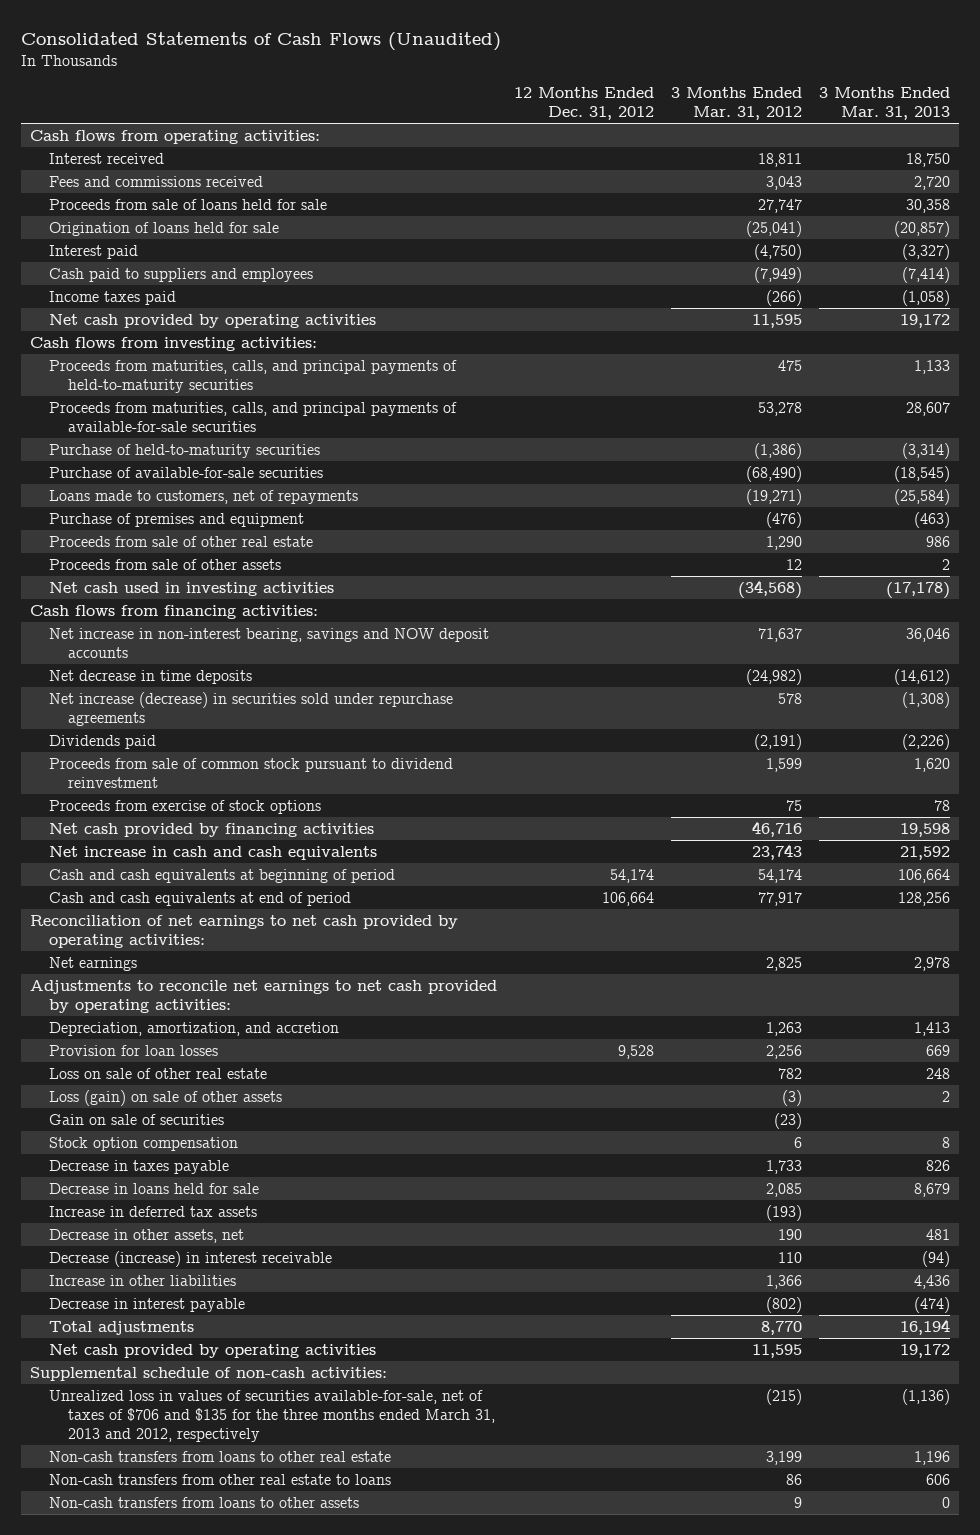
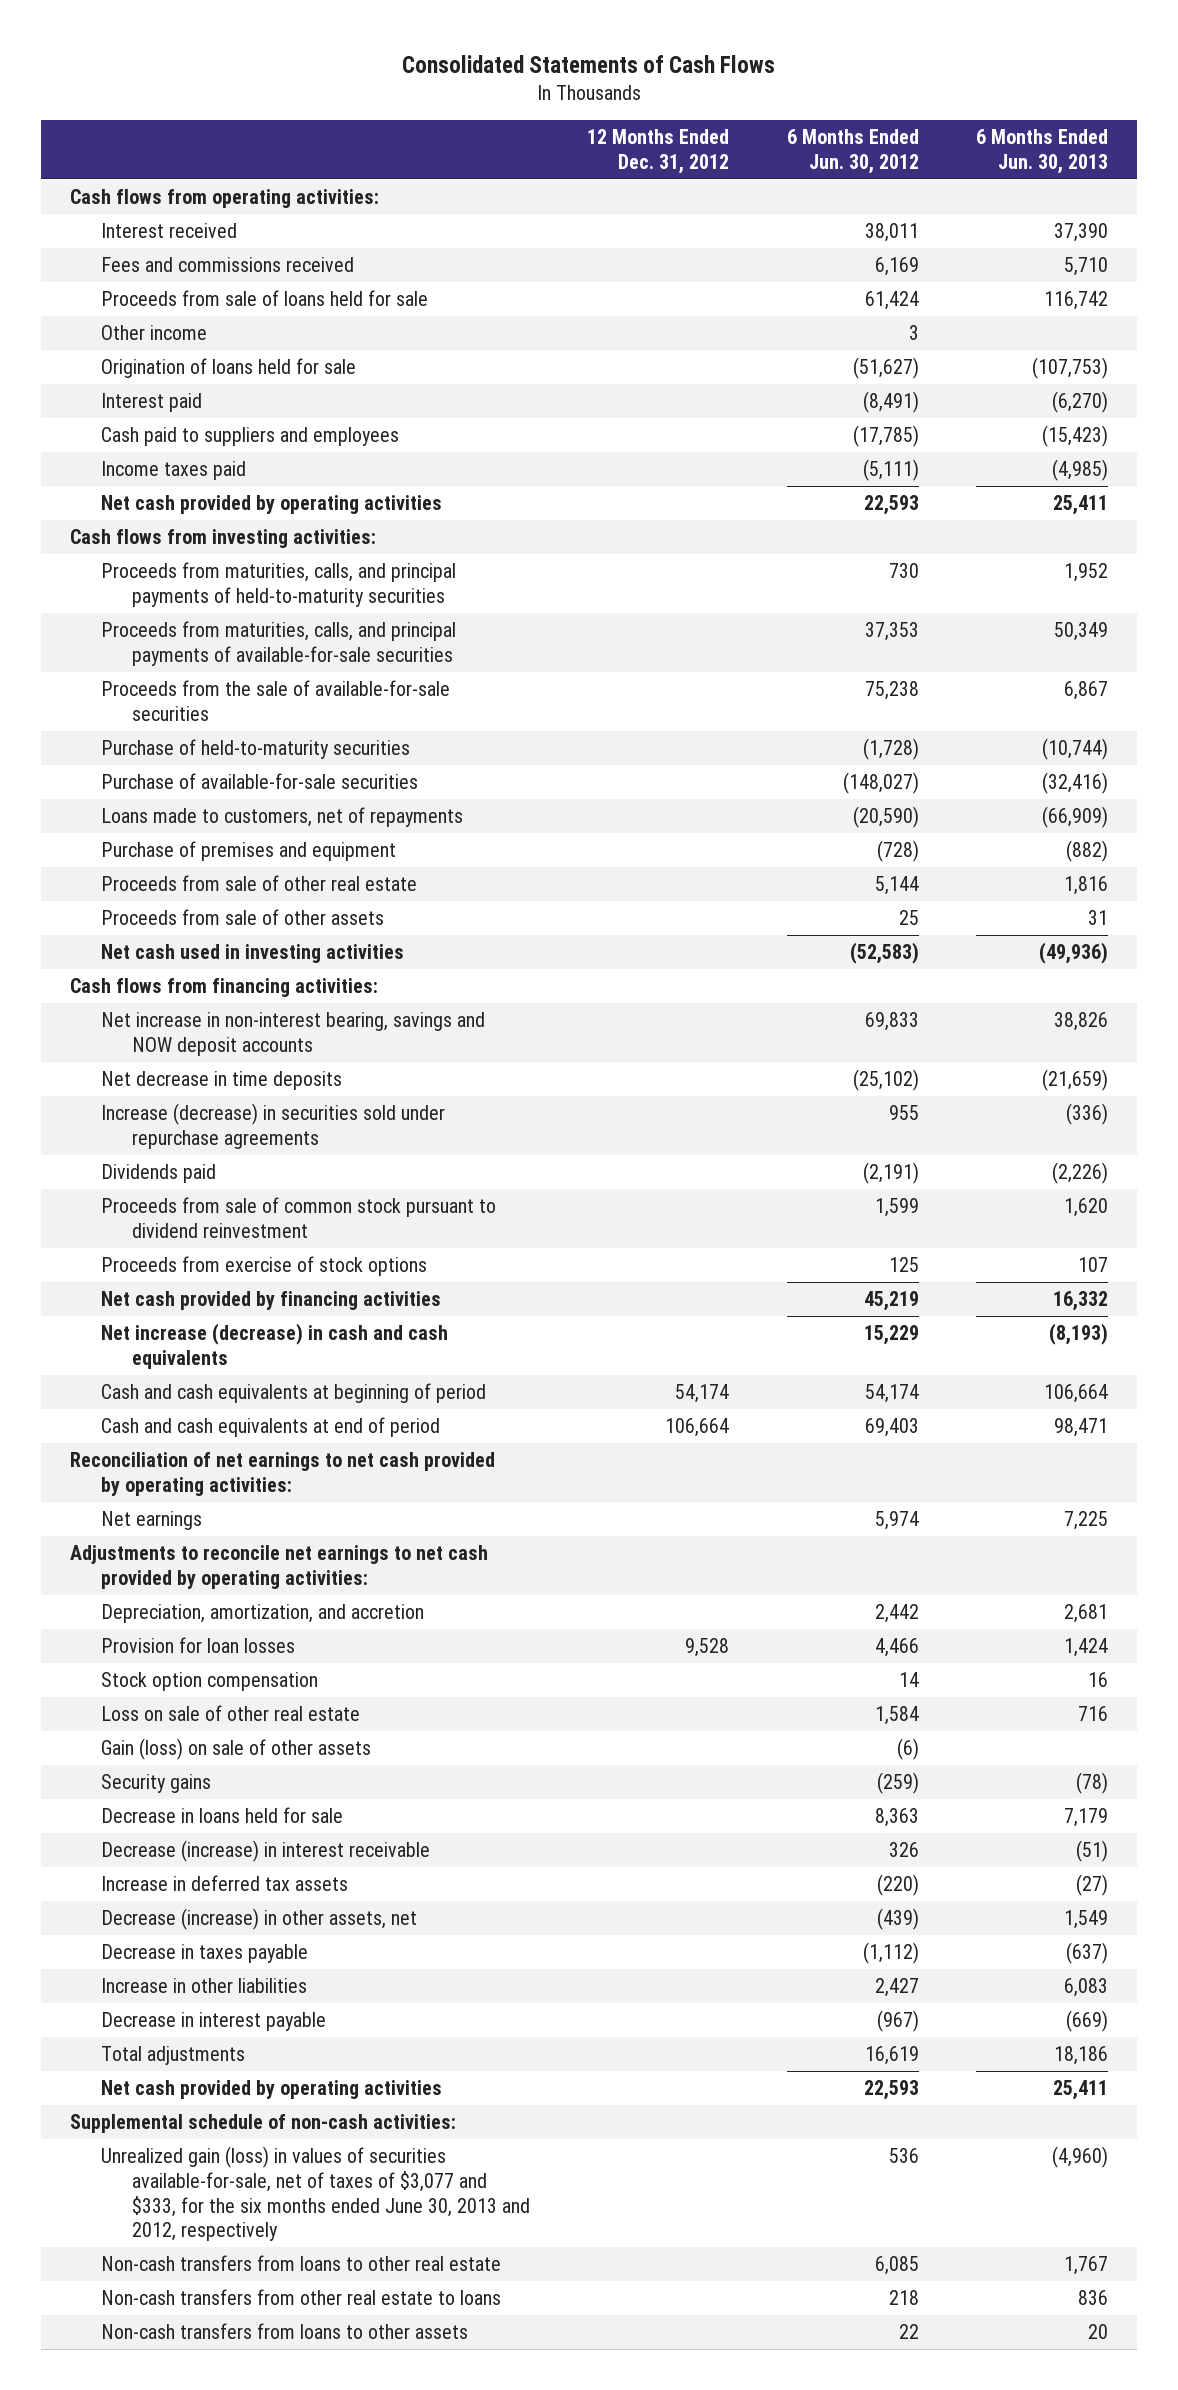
[21,32,502,52] Consolidated Statements of Cash Flows (Unaudited) -> [402,54,776,73] Consolidated Statements of Cash Flows
[671,87,803,121] 3 Months Ended Mar. 31, 2012 -> none
[819,87,951,121] 3 Months Ended Mar. 31, 2013 -> none
none -> [786,128,919,174] 6 Months Ended Jun. 30, 2012
none -> [976,128,1109,174] 6 Months Ended Jun. 30, 2013
none -> [100,325,207,341] Other income
none -> [100,680,450,721] Proceeds from the sale of available-for-sale securities
[48,691,453,726] Net increase (decrease) in securities sold under repurchase agreements -> [100,1103,445,1149] Increase (decrease) in securities sold under repurchase agreements
[48,845,377,860] Net increase in cash and cash equivalents -> [100,1323,448,1369] Net increase (decrease) in cash and cash equivalents
[48,1089,282,1106] Loss (gain) on sale of other assets -> none
[48,1113,224,1125] Gain on sale of securities -> none
[48,1067,267,1079] Loss on sale of other real estate -> [100,1705,360,1722] Loss on sale of other real estate
none -> [100,1738,371,1761] Gain (loss) on sale of other assets
none -> [100,1774,211,1794] Security gains
[48,1228,244,1243] Decrease in other assets, net -> none
[48,1205,257,1217] Increase in deferred tax assets -> [100,1875,348,1892] Increase in deferred tax assets
none -> [100,1908,417,1931] Decrease (increase) in other assets, net
[48,1159,229,1174] Decrease in taxes payable -> [100,1944,308,1964] Decrease in taxes payable
[48,1389,495,1443] Unrealized loss in values of securities available-for-sale, net of taxes of $706 and $135 for the three months ended March 31, 2013 and 2012, respectively -> [100,2146,530,2242] Unrealized gain (loss) in values of securities available-for-sale, net of taxes of $3,077 and $333, for the six months ended June 30, 2013 and 2012, respectively

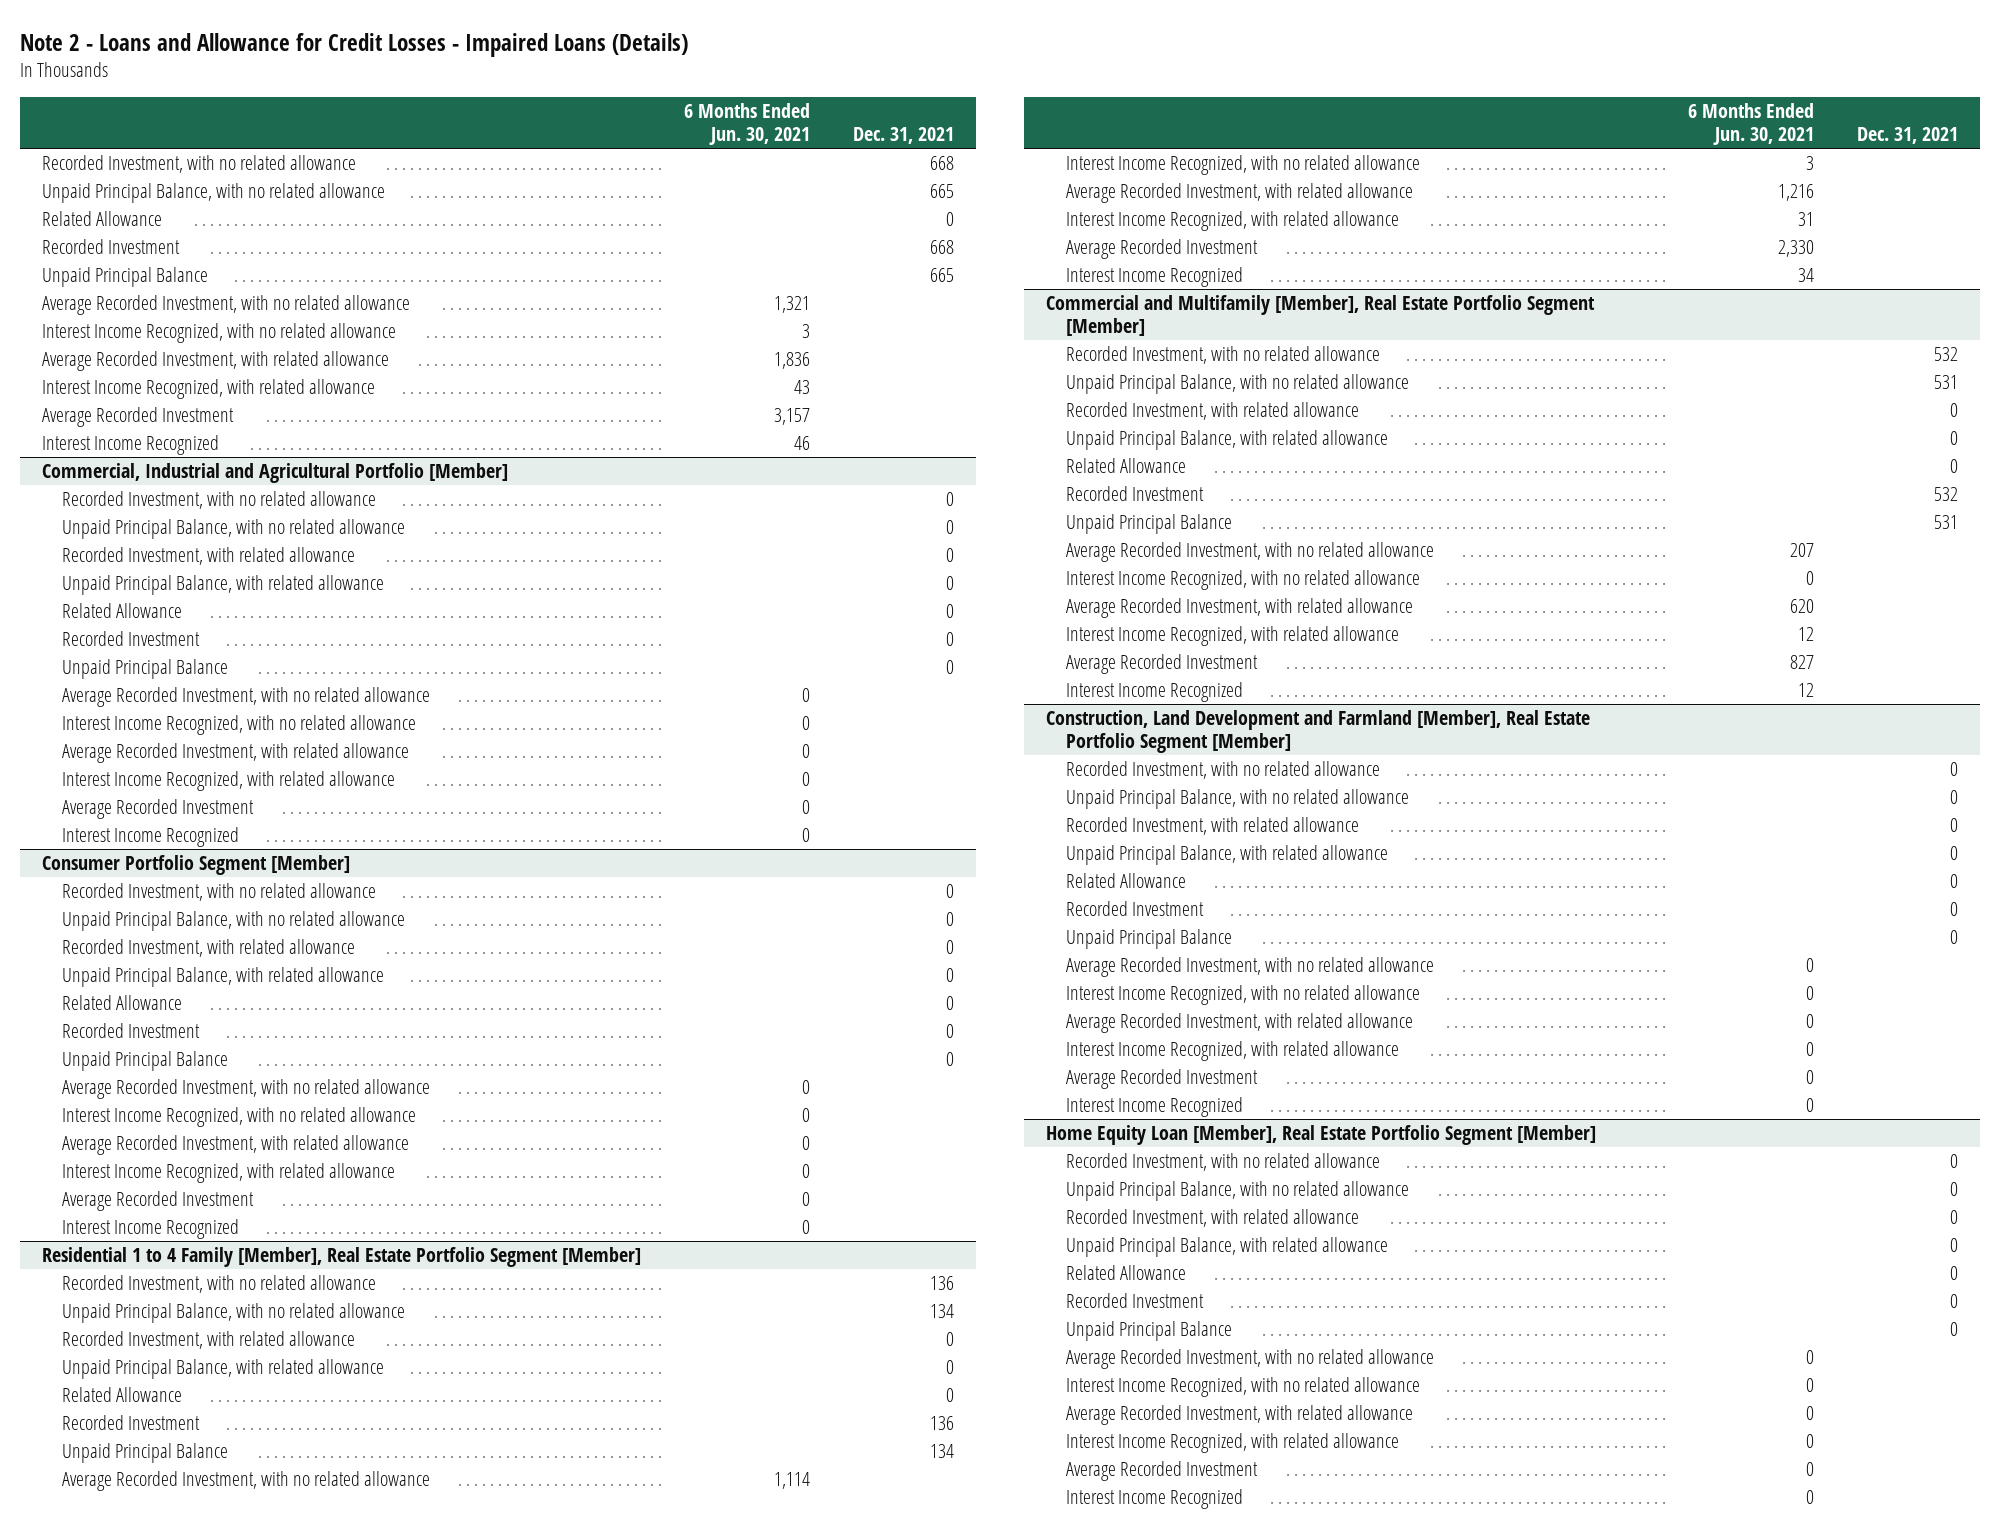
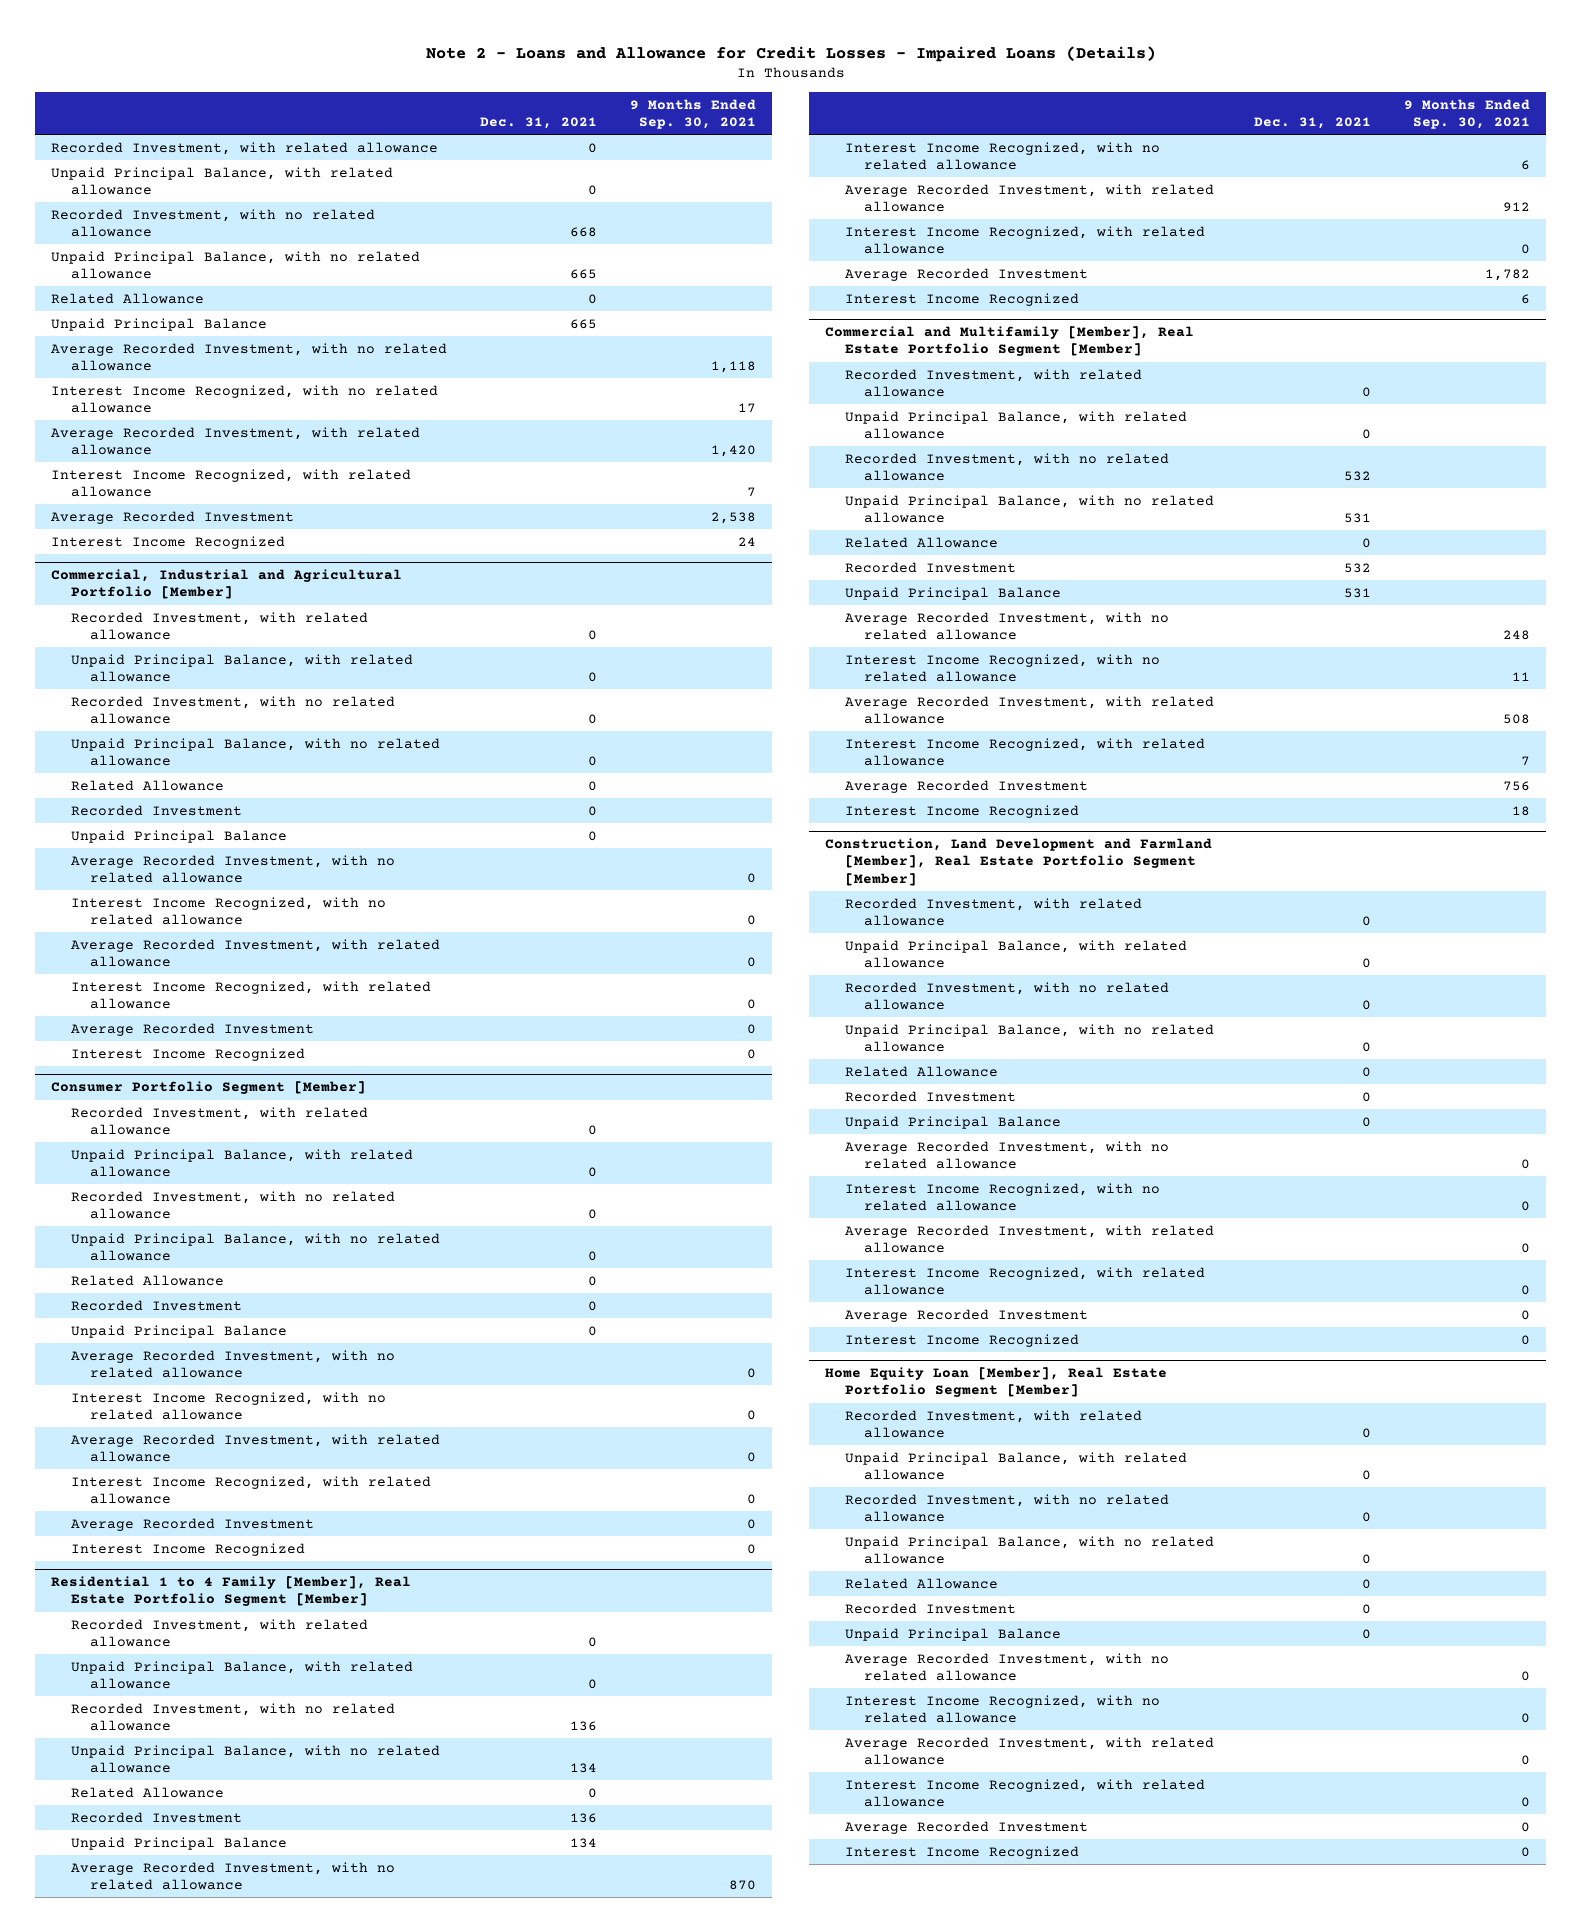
[683,102,810,145] 6 Months Ended Jun. 30, 2021 -> none
none -> [630,98,757,129] 9 Months Ended Sep. 30, 2021
none -> [51,141,439,155] Recorded Investment, with related allowance
none -> [51,166,394,195] Unpaid Principal Balance, with related allowance
[41,239,180,255] Recorded Investment -> none
[62,491,377,510] Recorded Investment, with no related allowance -> [70,695,395,724] Recorded Investment, with no related allowance
[62,519,406,540] Unpaid Principal Balance, with no related allowance -> [70,737,440,766] Unpaid Principal Balance, with no related allowance
[62,883,377,902] Recorded Investment, with no related allowance -> [70,1190,395,1219] Recorded Investment, with no related allowance
[62,911,406,932] Unpaid Principal Balance, with no related allowance -> [70,1232,440,1261] Unpaid Principal Balance, with no related allowance
[62,1275,377,1294] Recorded Investment, with no related allowance -> [70,1702,395,1731] Recorded Investment, with no related allowance
[62,1303,406,1324] Unpaid Principal Balance, with no related allowance -> [70,1744,440,1773] Unpaid Principal Balance, with no related allowance
[1066,346,1381,365] Recorded Investment, with no related allowance -> [844,452,1169,481] Recorded Investment, with no related allowance
[1066,374,1410,395] Unpaid Principal Balance, with no related allowance -> [844,494,1214,523] Unpaid Principal Balance, with no related allowance
[1066,761,1381,780] Recorded Investment, with no related allowance -> [844,981,1169,1010] Recorded Investment, with no related allowance
[1066,789,1410,810] Unpaid Principal Balance, with no related allowance -> [844,1023,1214,1052] Unpaid Principal Balance, with no related allowance
[1066,1153,1381,1172] Recorded Investment, with no related allowance -> [844,1493,1169,1522] Recorded Investment, with no related allowance
[1066,1181,1410,1202] Unpaid Principal Balance, with no related allowance -> [844,1535,1214,1564] Unpaid Principal Balance, with no related allowance

